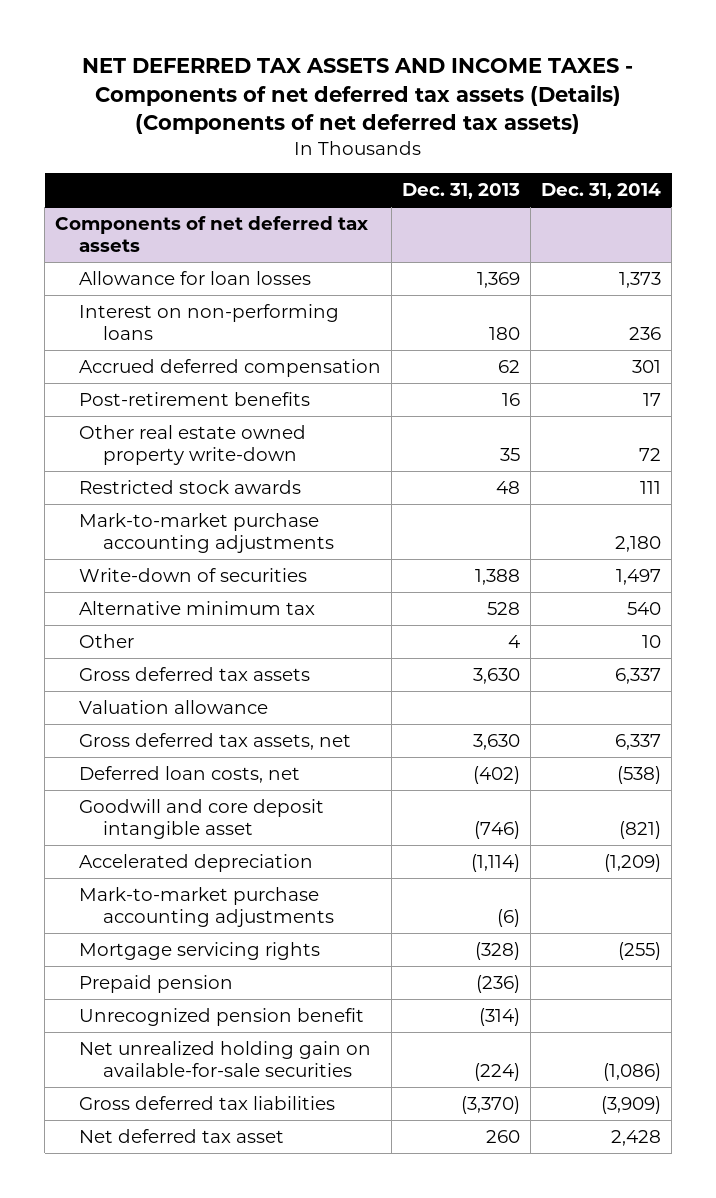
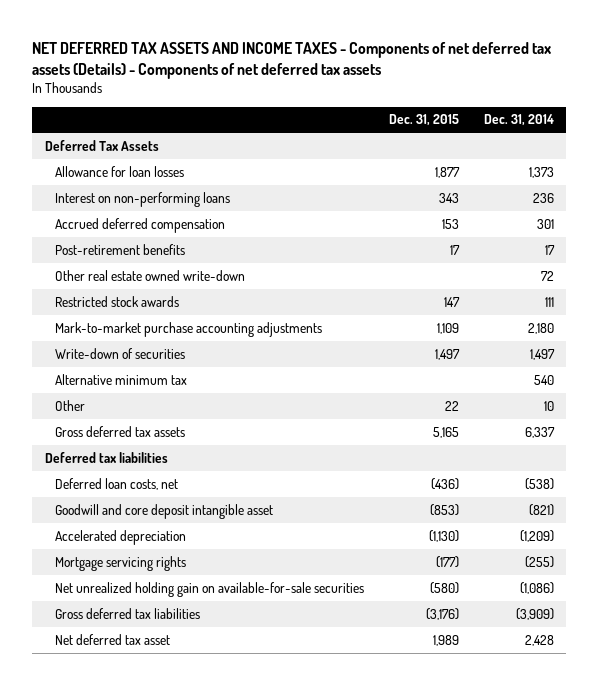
[82,58,634,134] NET DEFERRED TAX ASSETS AND INCOME TAXES - Components of net deferred tax assets (Details) (Components of net deferred tax assets) -> [32,41,552,79] NET DEFERRED TAX ASSETS AND INCOME TAXES - Components of net deferred tax assets (Details) - Components of net deferred tax assets
[402,182,521,199] Dec. 31, 2013 -> none
none -> [389,114,460,127] Dec. 31, 2015
[55,215,369,252] Components of net deferred tax assets -> none
none -> [44,139,159,151] Deferred Tax Assets
[79,424,307,465] Other real estate owned property write-down -> [55,269,246,281] Other real estate owned write-down
[79,699,269,714] Valuation allowance -> none
[79,732,352,750] Gross deferred tax assets, net -> none
none -> [44,451,168,463] Deferred tax liabilities
[79,886,335,927] Mark-to-market purchase accounting adjustments -> none
[79,974,234,993] Prepaid pension -> none
[79,1007,365,1026] Unrecognized pension benefit -> none

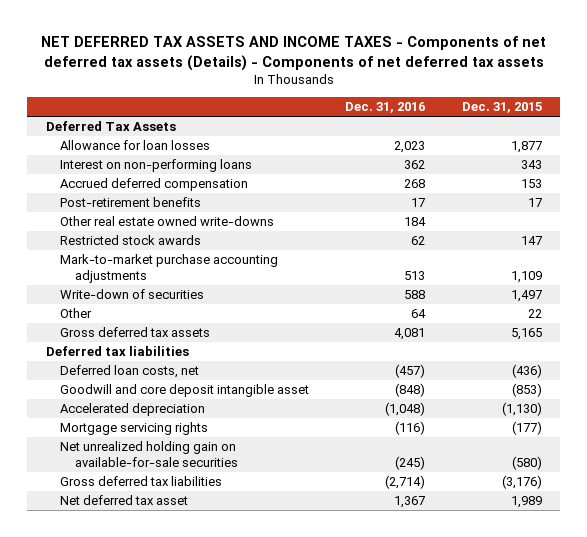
[483,114,554,127] Dec. 31, 2014 -> none
none -> [345,102,426,114] Dec. 31, 2016
[55,269,246,281] Other real estate owned write-down -> [60,216,275,227] Other real estate owned write-downs
[55,373,188,385] Alternative minimum tax -> none

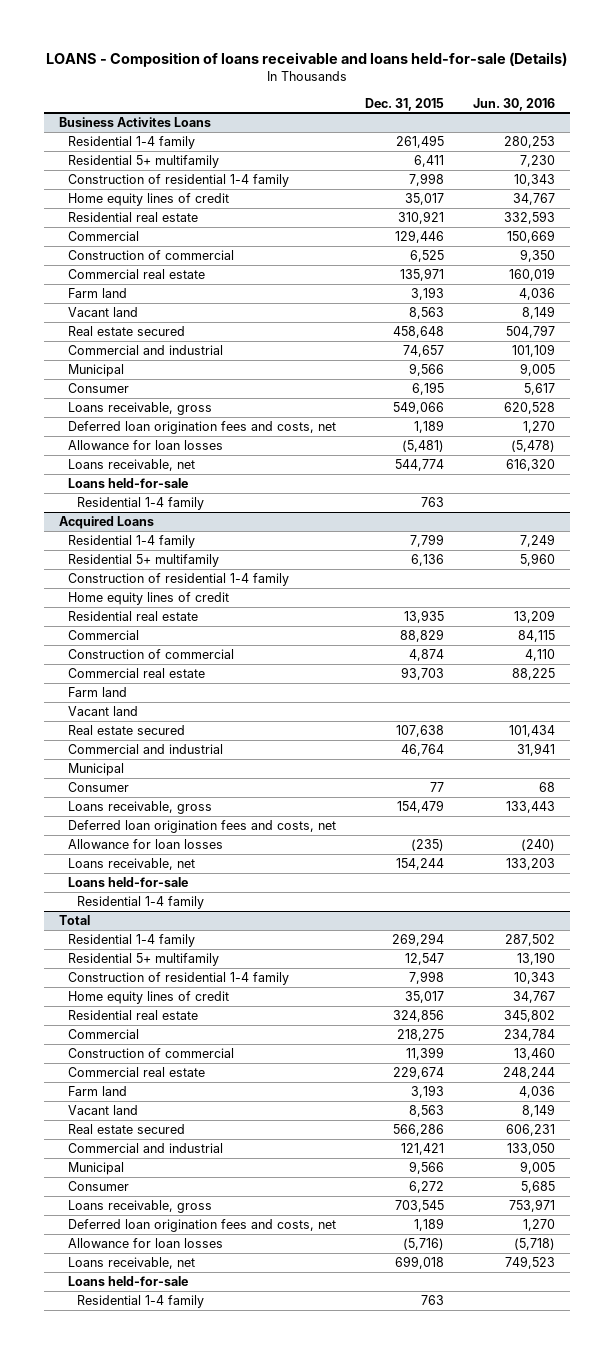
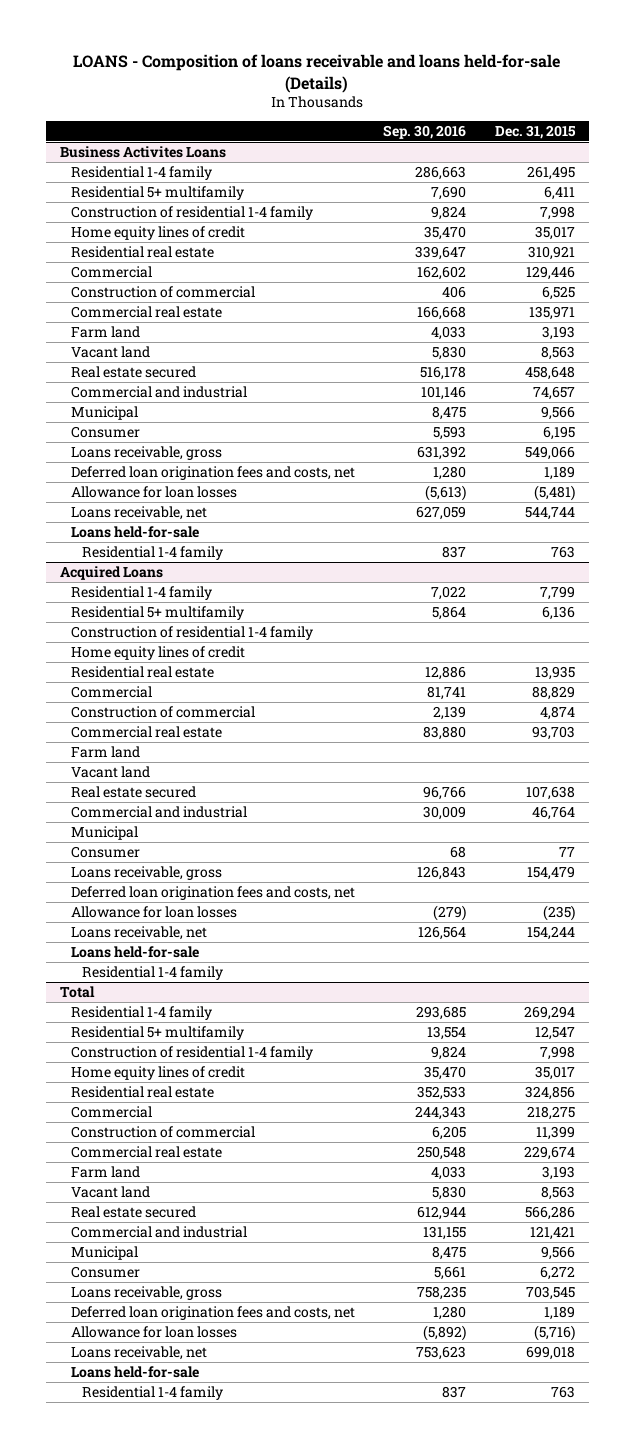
[473,97,556,111] Jun. 30, 2016 -> none
none -> [383,125,467,140] Sep. 30, 2016
[395,459,445,472] 544,774 -> [525,506,576,520] 544,744

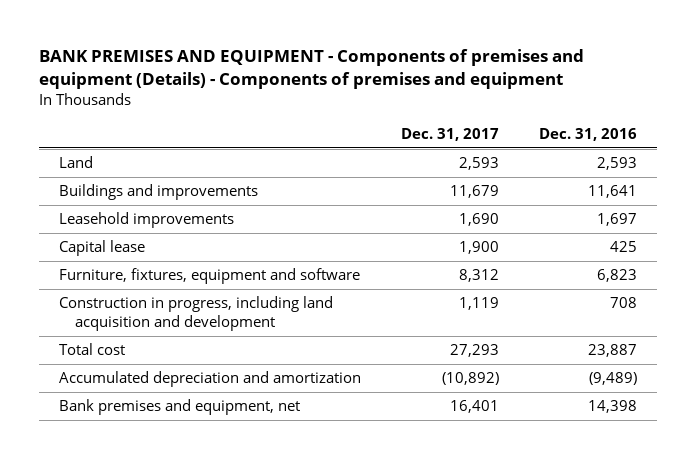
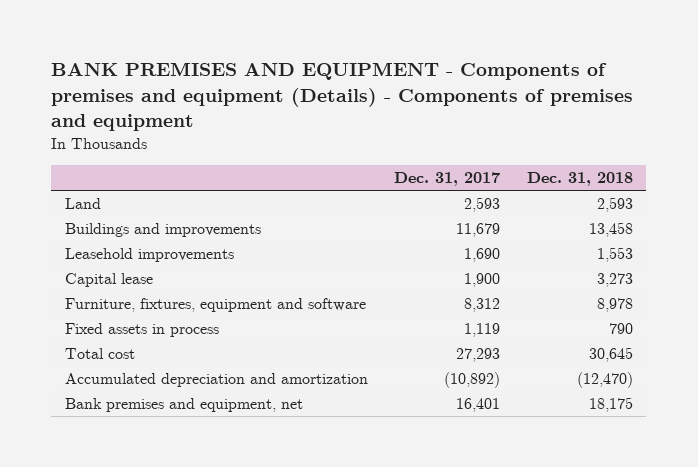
[539,127,638,141] Dec. 31, 2016 -> none
none -> [527,172,634,187] Dec. 31, 2018
[59,296,334,331] Construction in progress, including land acquisition and development -> [64,323,219,338] Fixed assets in process

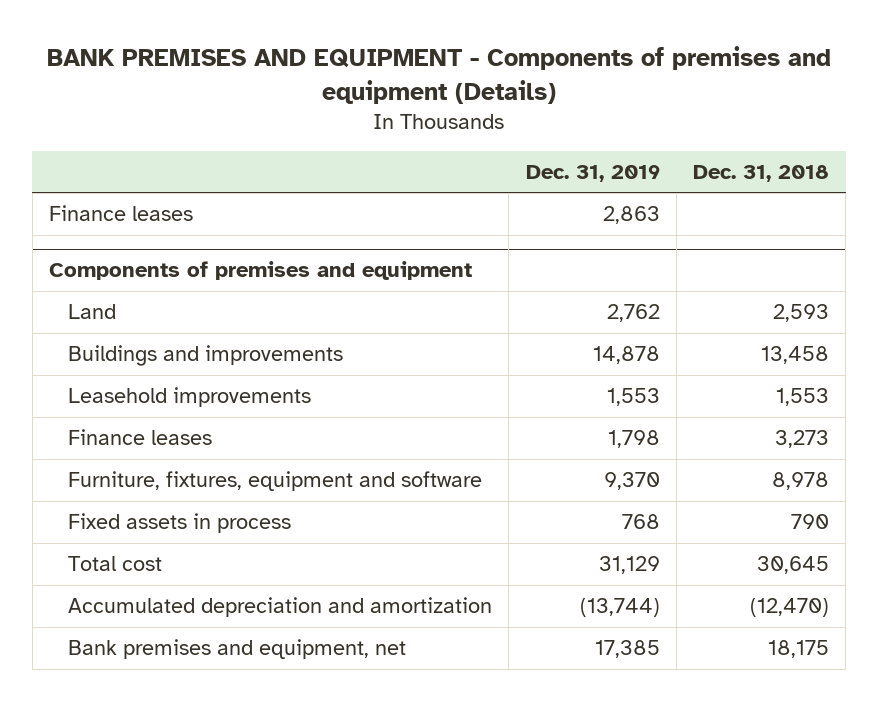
[51,62,634,131] BANK PREMISES AND EQUIPMENT - Components of premises and equipment (Details) - Components of premises and equipment -> [47,46,832,104] BANK PREMISES AND EQUIPMENT - Components of premises and equipment (Details)
[394,172,501,187] Dec. 31, 2017 -> none
none -> [525,165,660,183] Dec. 31, 2019
none -> [49,205,194,222] Finance leases
none -> [49,261,473,281] Components of premises and equipment
[64,273,153,288] Capital lease -> [68,429,213,446] Finance leases

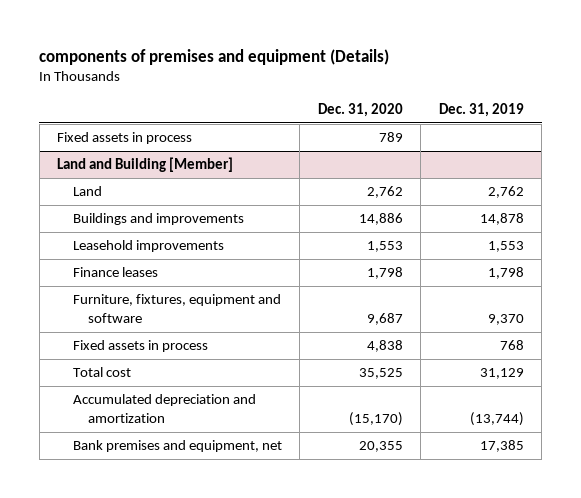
[47,46,832,104] BANK PREMISES AND EQUIPMENT - Components of premises and equipment (Details) -> [39,48,390,65] components of premises and equipment (Details)
[693,165,830,183] Dec. 31, 2018 -> none
none -> [317,102,403,117] Dec. 31, 2020
[49,205,194,222] Finance leases -> none
none -> [57,132,193,145] Fixed assets in process
[49,261,473,281] Components of premises and equipment -> [57,157,234,173] Land and Building [Member]

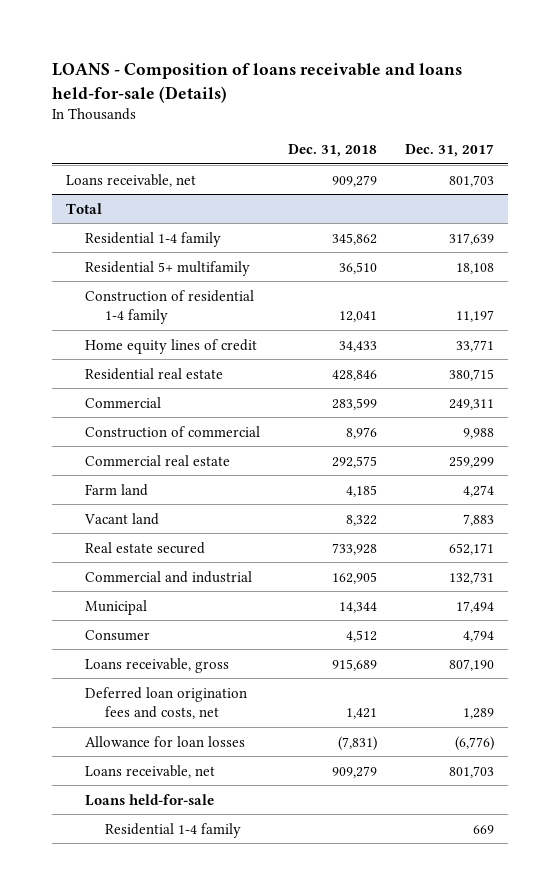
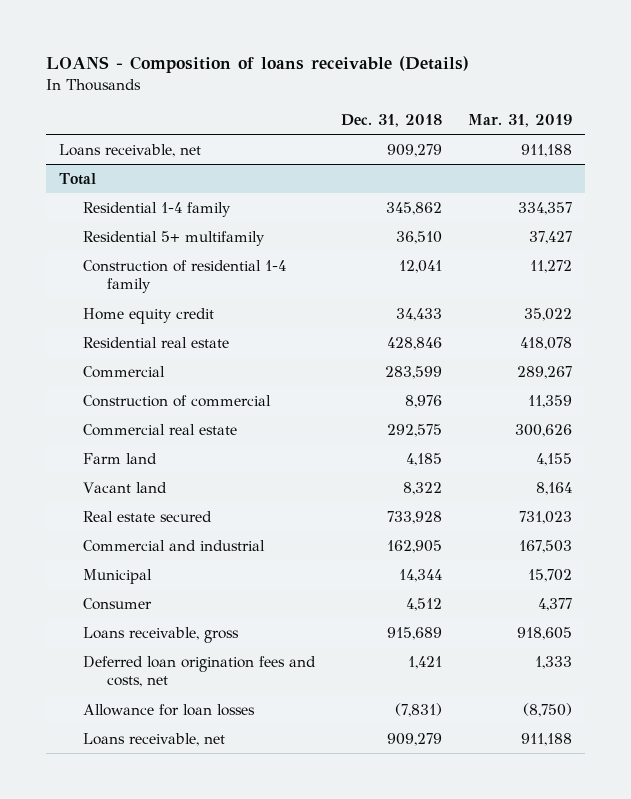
[51,63,462,103] LOANS - Composition of loans receivable and loans held-for-sale (Details) -> [45,56,469,74] LOANS - Composition of loans receivable (Details)
[404,143,494,157] Dec. 31, 2017 -> none
none -> [468,114,573,128] Mar. 31, 2019
[85,338,258,354] Home equity lines of credit -> [82,307,214,324] Home equity credit
[85,793,215,806] Loans held-for-sale -> none
[104,822,241,838] Residential 1-4 family -> none

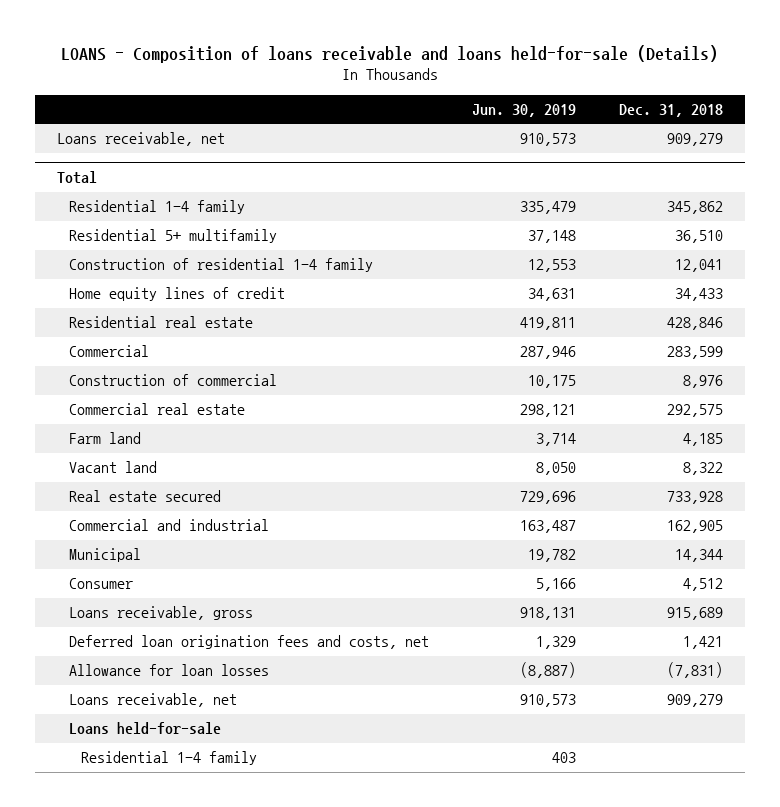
[45,56,469,74] LOANS - Composition of loans receivable (Details) -> [60,44,718,63] LOANS - Composition of loans receivable and loans held-for-sale (Details)
[468,114,573,128] Mar. 31, 2019 -> none
none -> [471,103,576,117] Jun. 30, 2019
[82,307,214,324] Home equity credit -> [68,287,285,302] Home equity lines of credit
none -> [68,722,221,735] Loans held-for-sale
none -> [80,751,257,766] Residential 1-4 family

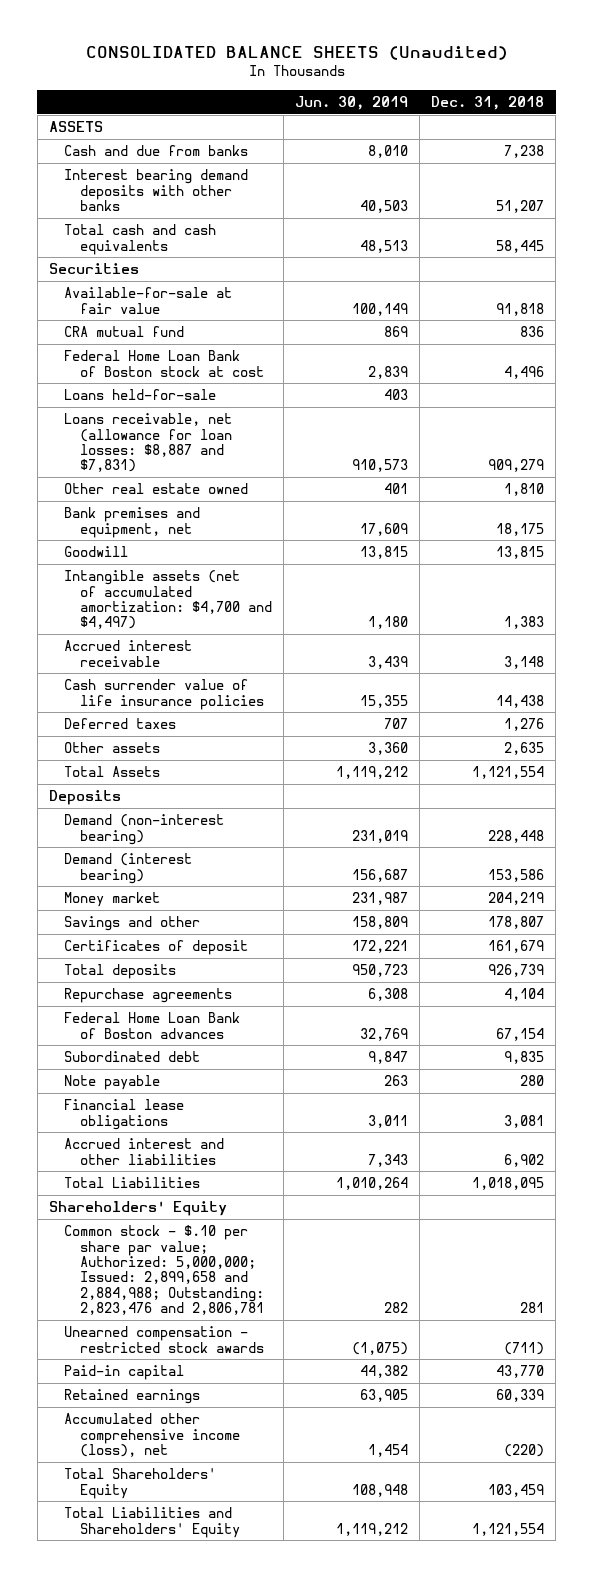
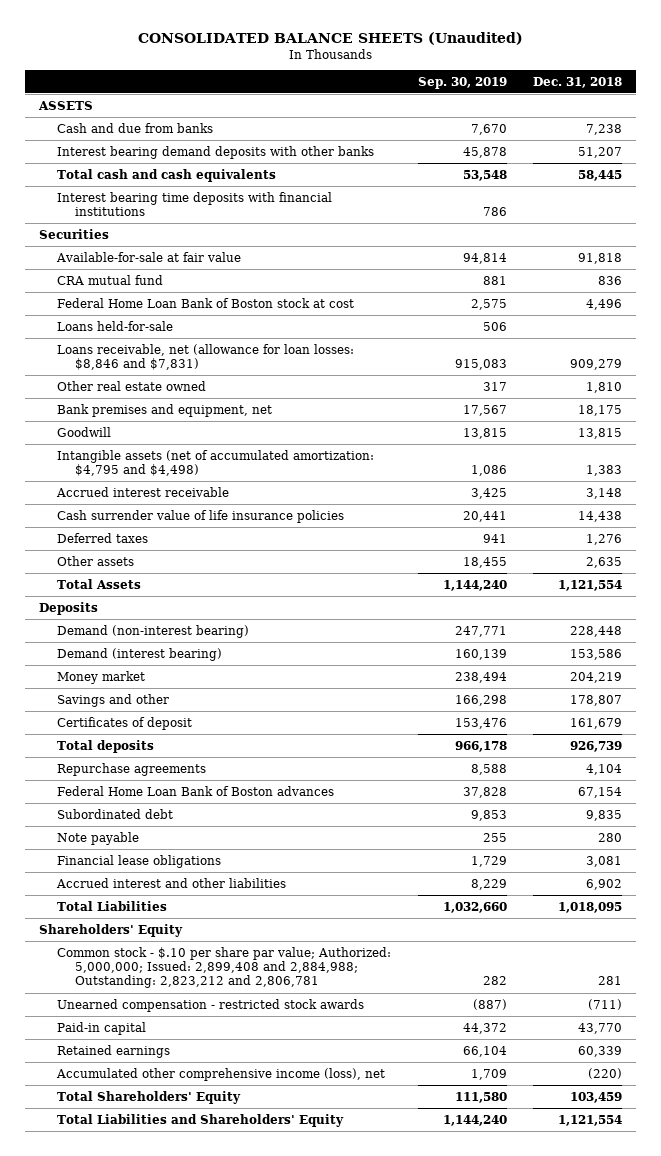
[295,95,409,110] Jun. 30, 2019 -> none
none -> [417,76,507,89] Sep. 30, 2019
none -> [56,191,332,217] Interest bearing time deposits with financial institutions
[64,413,233,473] Loans receivable, net (allowance for loan losses: $8,887 and $7,831) -> [56,343,354,371] Loans receivable, net (allowance for loan losses: $8,846 and $7,831)
[64,570,272,630] Intangible assets (net of accumulated amortization: $4,700 and $4,497) -> [56,449,374,477] Intangible assets (net of accumulated amortization: $4,795 and $4,498)
[64,1225,264,1316] Common stock - $.10 per share par value; Authorized: 5,000,000; Issued: 2,899,658 and 2,884,988; Outstanding: 2,823,476 and 2,806,781 -> [56,946,391,989] Common stock - $.10 per share par value; Authorized: 5,000,000; Issued: 2,899,408 and 2,884,988; Outstanding: 2,823,212 and 2,806,781

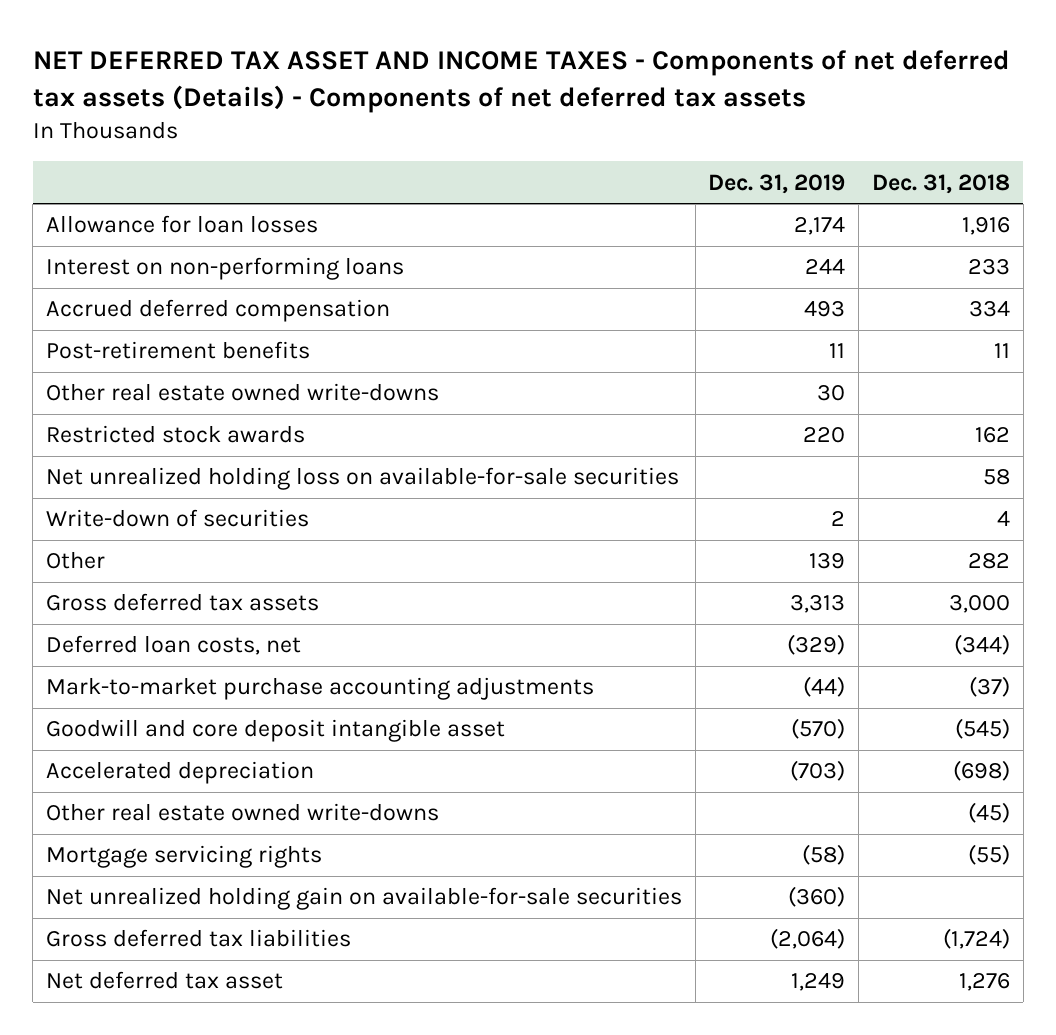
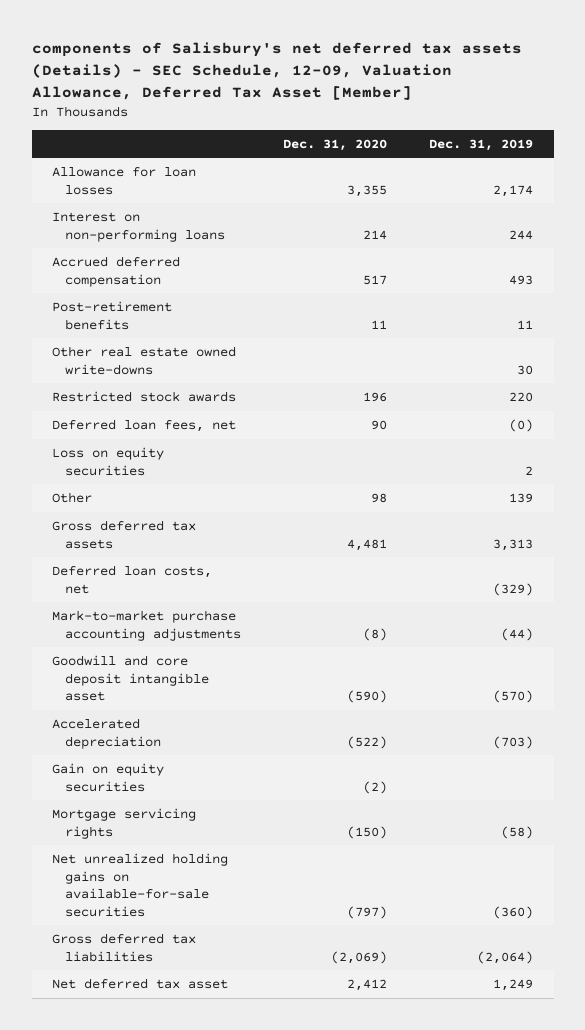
[32,50,1010,113] NET DEFERRED TAX ASSET AND INCOME TAXES - Components of net deferred tax assets (Details) - Components of net deferred tax assets -> [31,42,522,100] components of Salisbury's net deferred tax assets (Details) - SEC Schedule, 12-09, Valuation Allowance, Deferred Tax Asset [Member]
[871,173,1010,194] Dec. 31, 2018 -> none
none -> [282,138,387,151] Dec. 31, 2020
[45,467,679,491] Net unrealized holding loss on available-for-sale securities -> none
[45,509,309,528] Write-down of securities -> none
none -> [52,419,237,433] Deferred loan fees, net
none -> [52,447,165,476] Loss on equity securities
[45,803,439,822] Other real estate owned write-downs -> none
none -> [52,763,165,792] Gain on equity securities
[45,887,682,911] Net unrealized holding gain on available-for-sale securities -> [52,853,229,917] Net unrealized holding gains on available-for-sale securities

